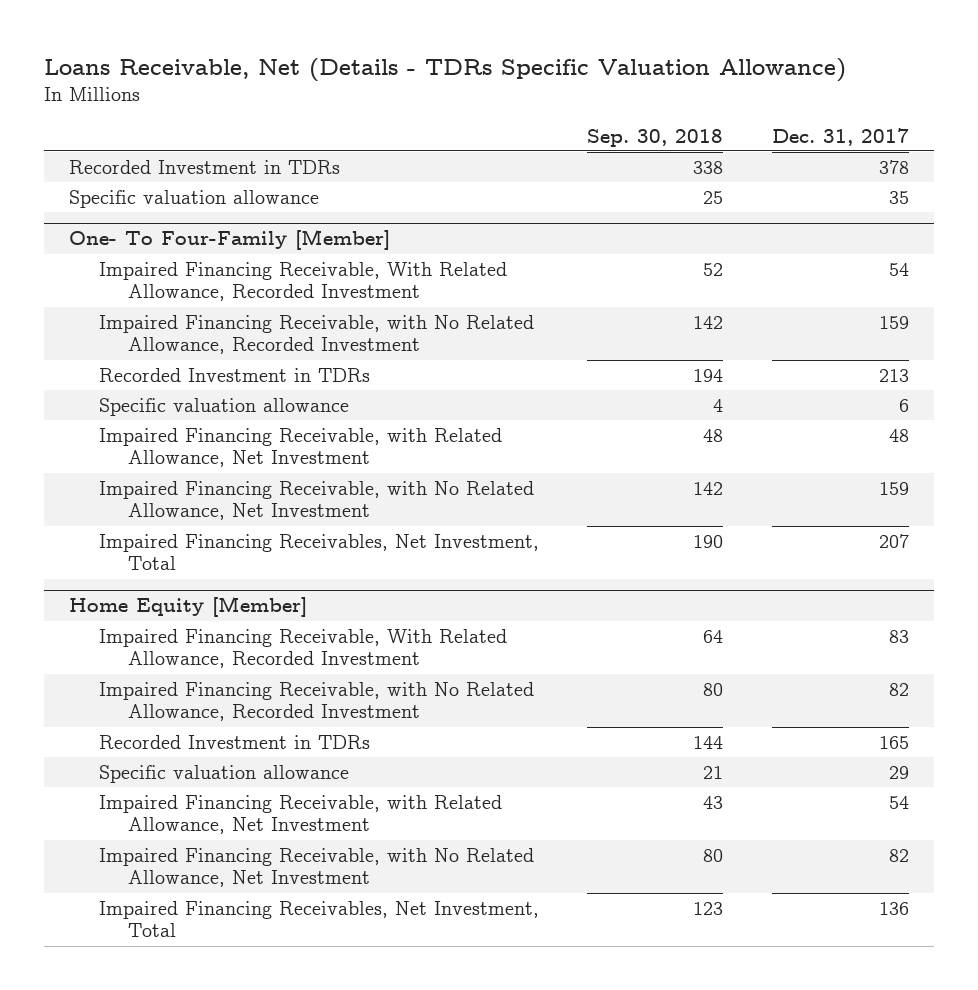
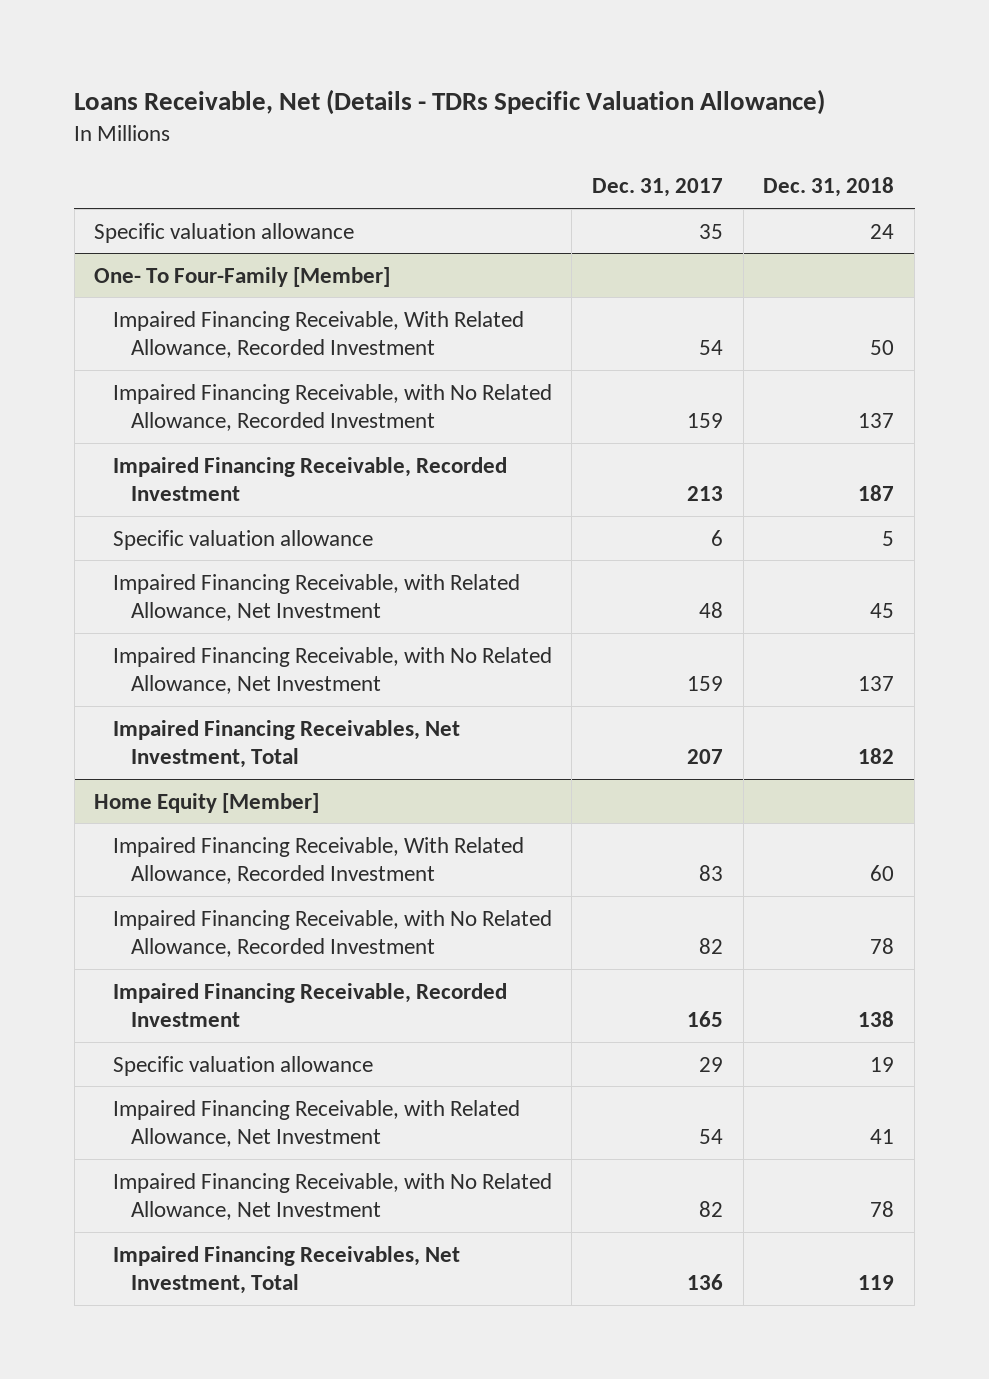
[587,128,724,147] Sep. 30, 2018 -> none
none -> [763,177,895,198] Dec. 31, 2018
[68,159,340,174] Recorded Investment in TDRs -> none
[98,367,370,382] Recorded Investment in TDRs -> [112,456,507,502] Impaired Financing Receivable, Recorded Investment
[98,734,370,749] Recorded Investment in TDRs -> [112,982,507,1028] Impaired Financing Receivable, Recorded Investment

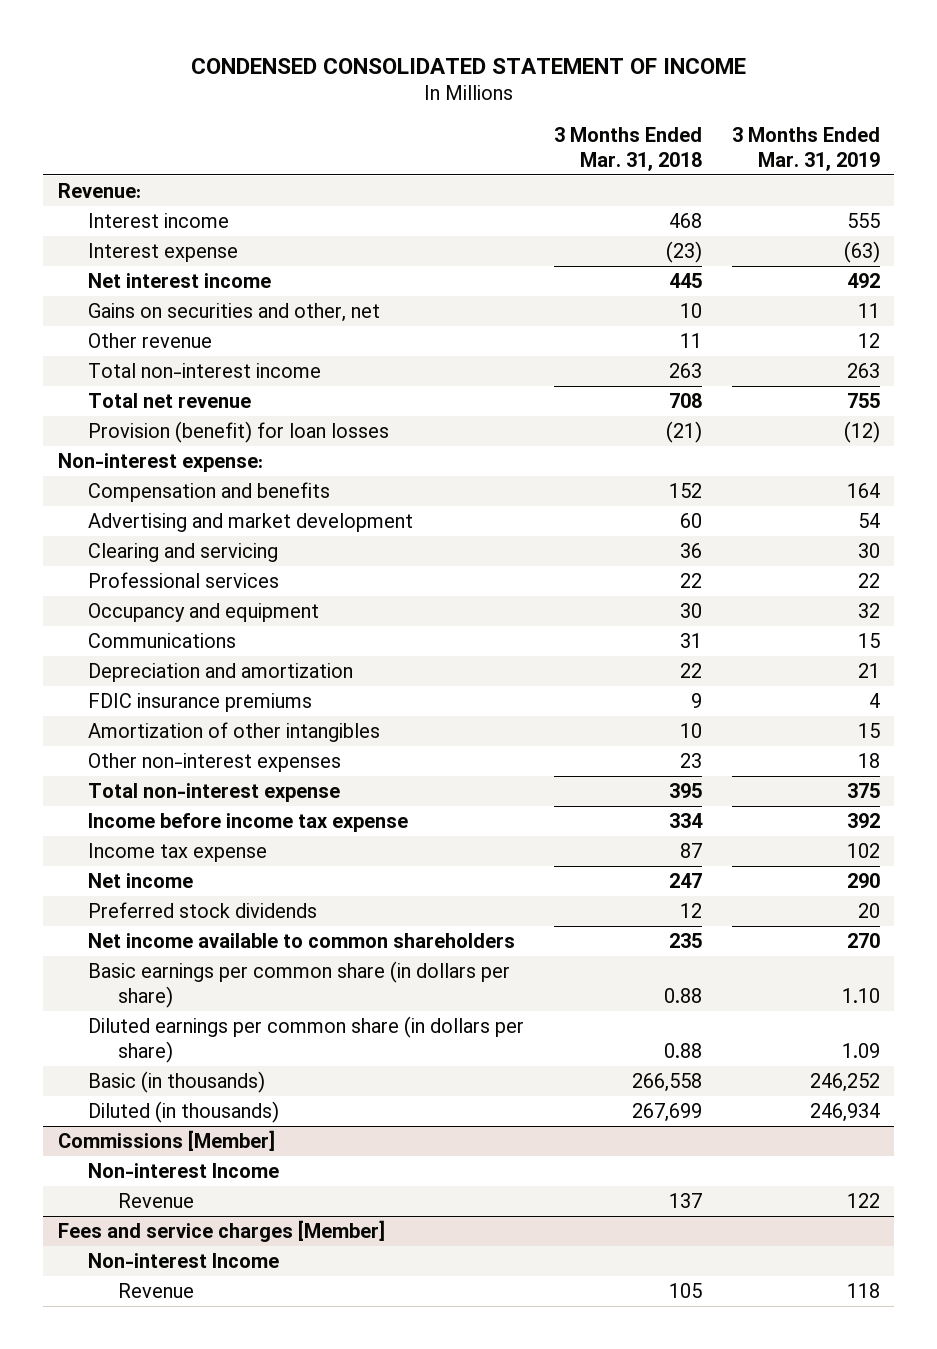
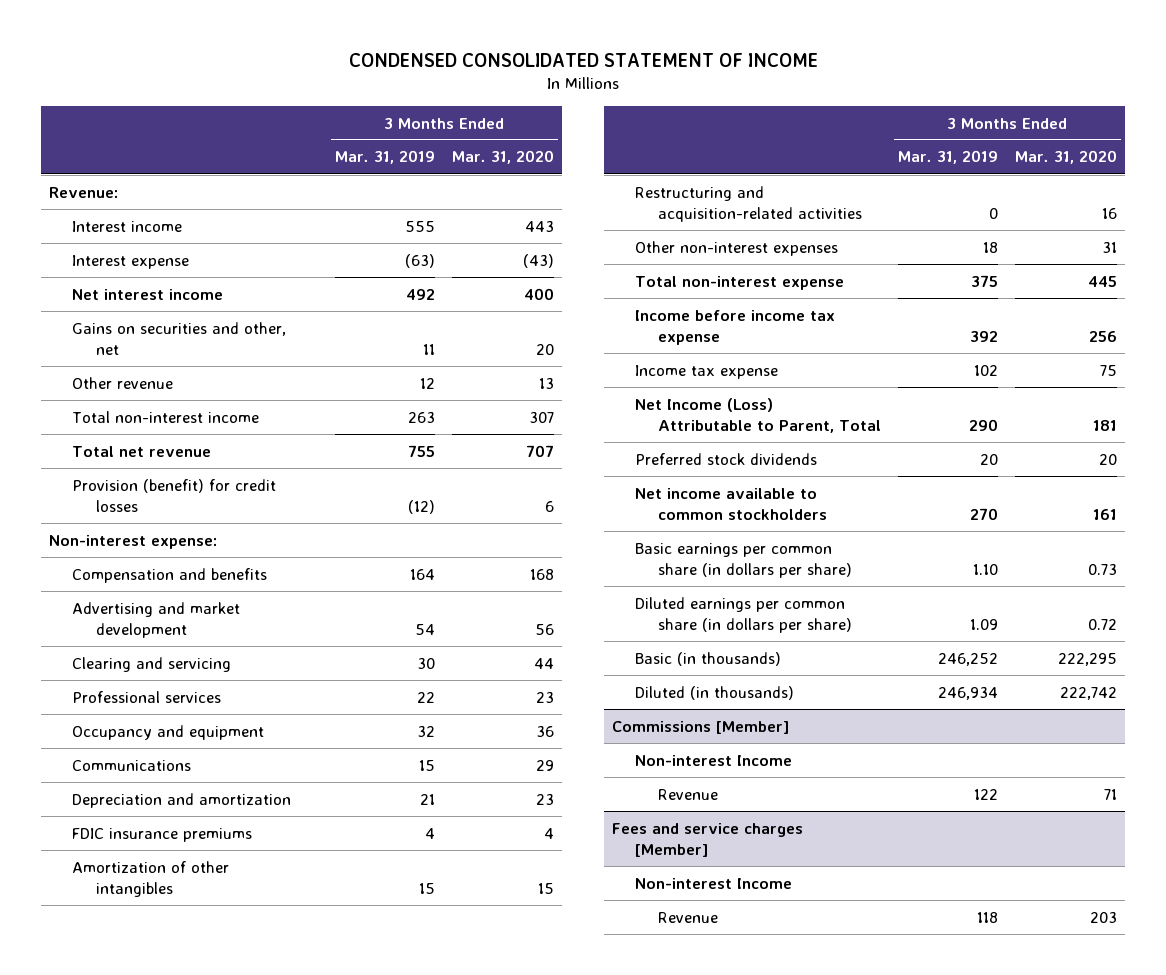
[553,126,702,171] 3 Months Ended Mar. 31, 2018 -> none
none -> [451,150,554,165] Mar. 31, 2020
[87,420,389,443] Provision (benefit) for loan losses -> [72,478,277,512] Provision (benefit) for credit losses
none -> [635,185,863,222] Restructuring and acquisition-related activities
[87,872,193,888] Net income -> [635,397,882,433] Net Income (Loss) Attributable to Parent, Total
[87,932,515,948] Net income available to common shareholders -> [635,487,828,520] Net income available to common stockholders

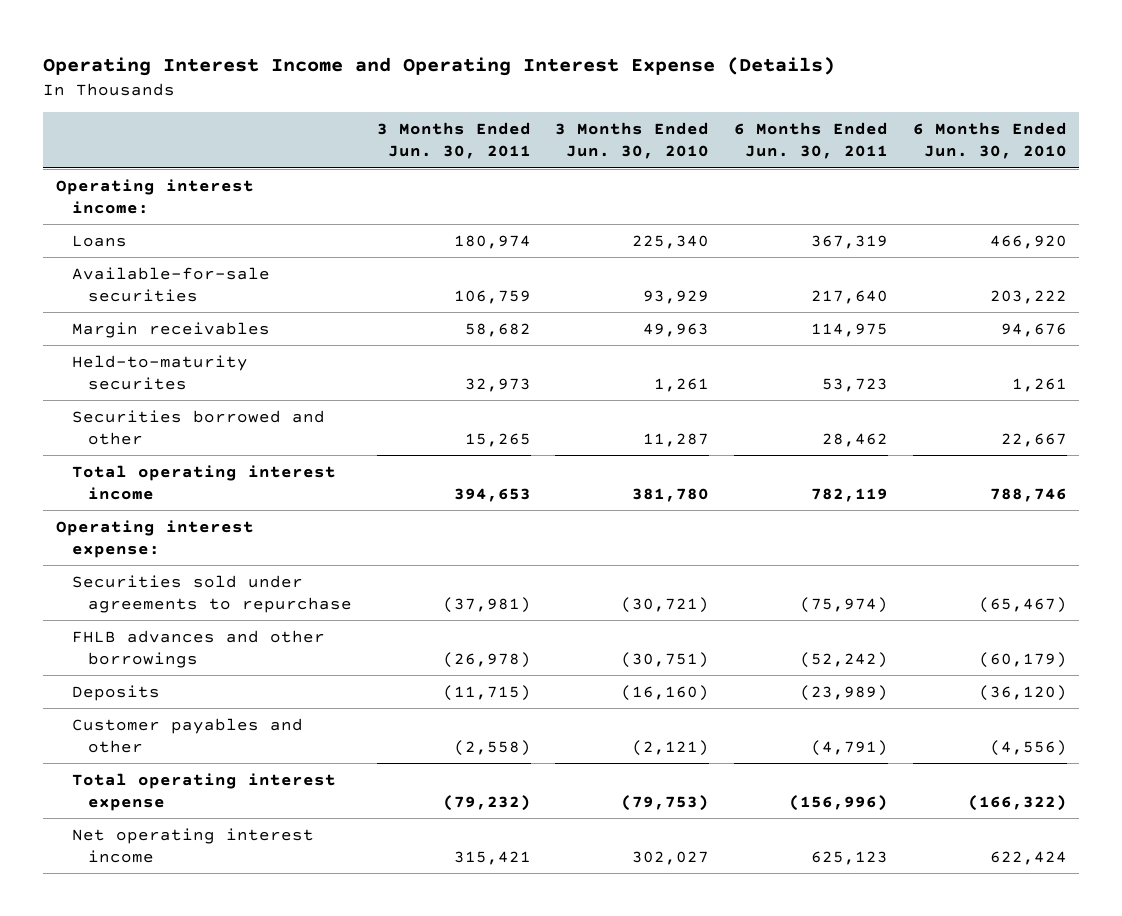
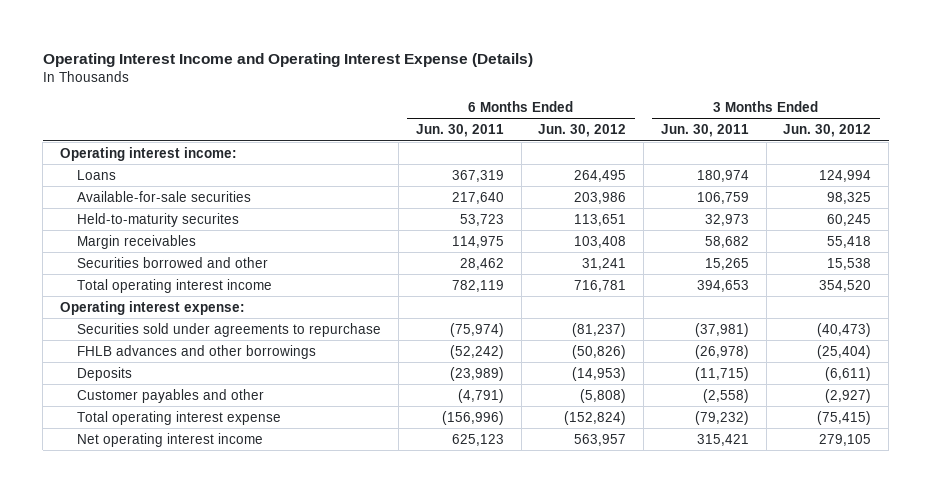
[555,122,710,160] 3 Months Ended Jun. 30, 2010 -> none
[912,122,1067,160] 6 Months Ended Jun. 30, 2010 -> none
none -> [538,123,627,137] Jun. 30, 2012
none -> [783,123,872,137] Jun. 30, 2012
[71,321,270,338] Margin receivables -> [77,234,197,249] Margin receivables

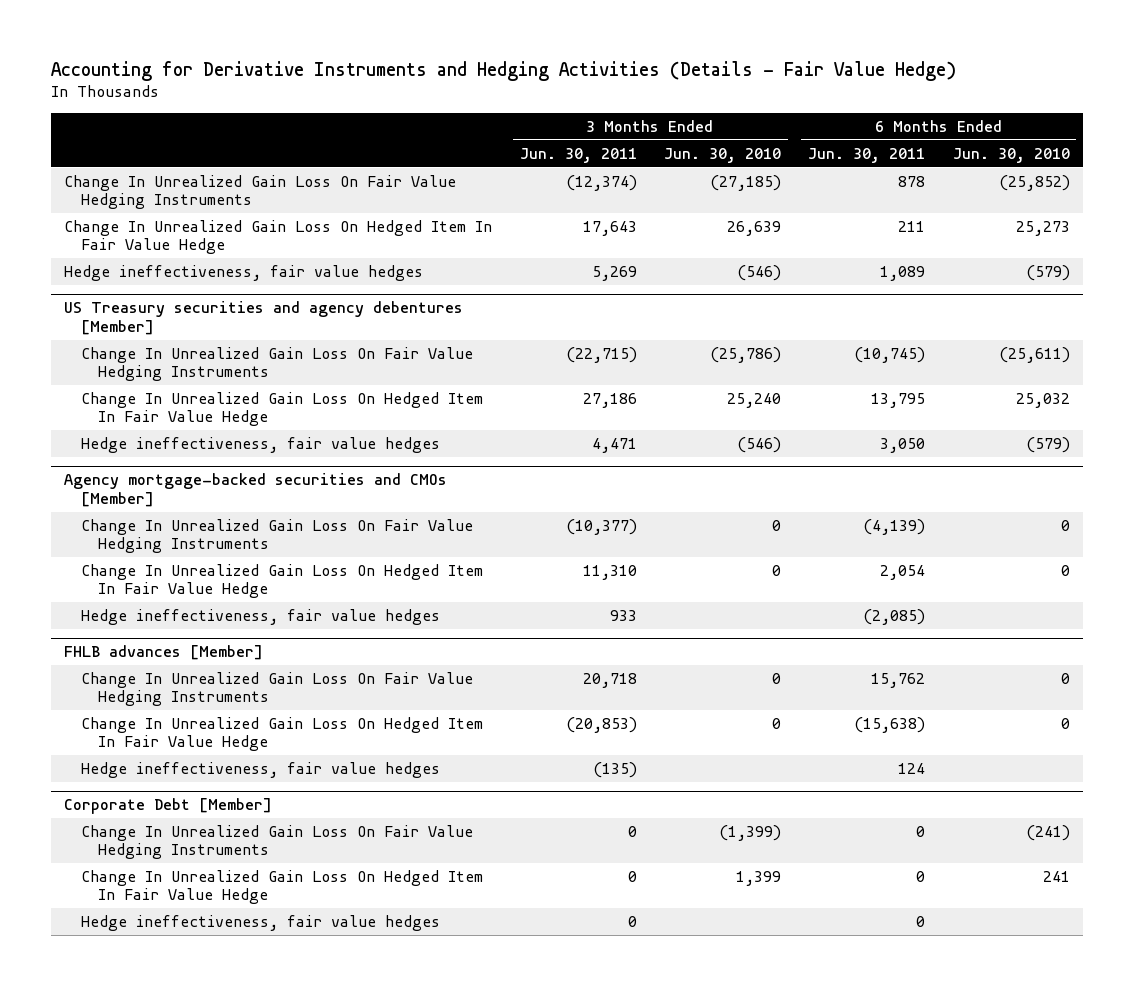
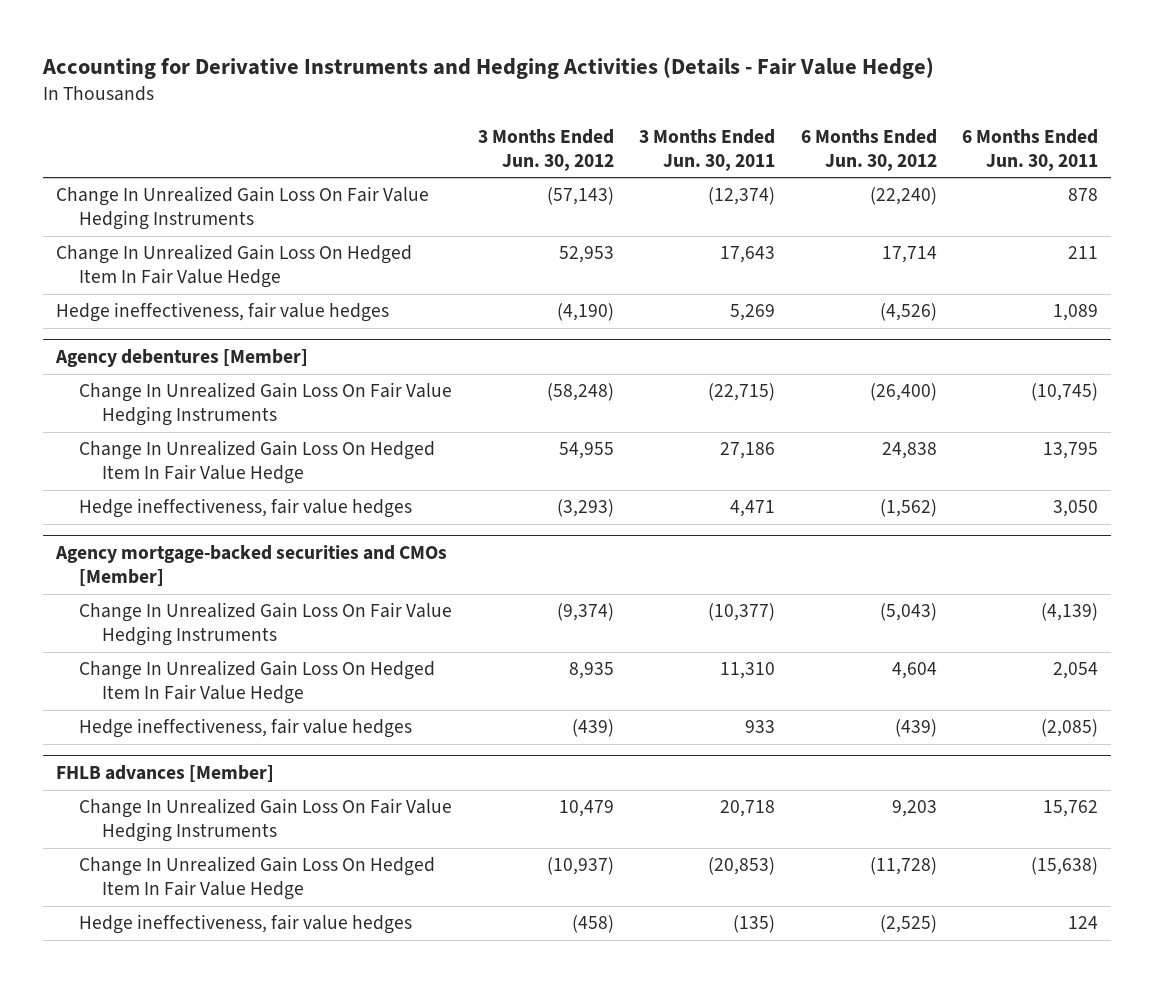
[663,147,781,163] Jun. 30, 2010 -> none
[952,147,1070,163] Jun. 30, 2010 -> none
none -> [477,128,614,171] 3 Months Ended Jun. 30, 2012
none -> [800,128,937,171] 6 Months Ended Jun. 30, 2012
[64,301,464,335] US Treasury securities and agency debentures [Member] -> none
none -> [55,349,309,368] Agency debentures [Member]
[64,798,273,815] Corporate Debt [Member] -> none
[80,824,473,860] Change In Unrealized Gain Loss On Fair Value Hedging Instruments -> none
[80,869,483,905] Change In Unrealized Gain Loss On Hedged Item In Fair Value Hedge -> none
[80,914,440,931] Hedge ineffectiveness, fair value hedges -> none

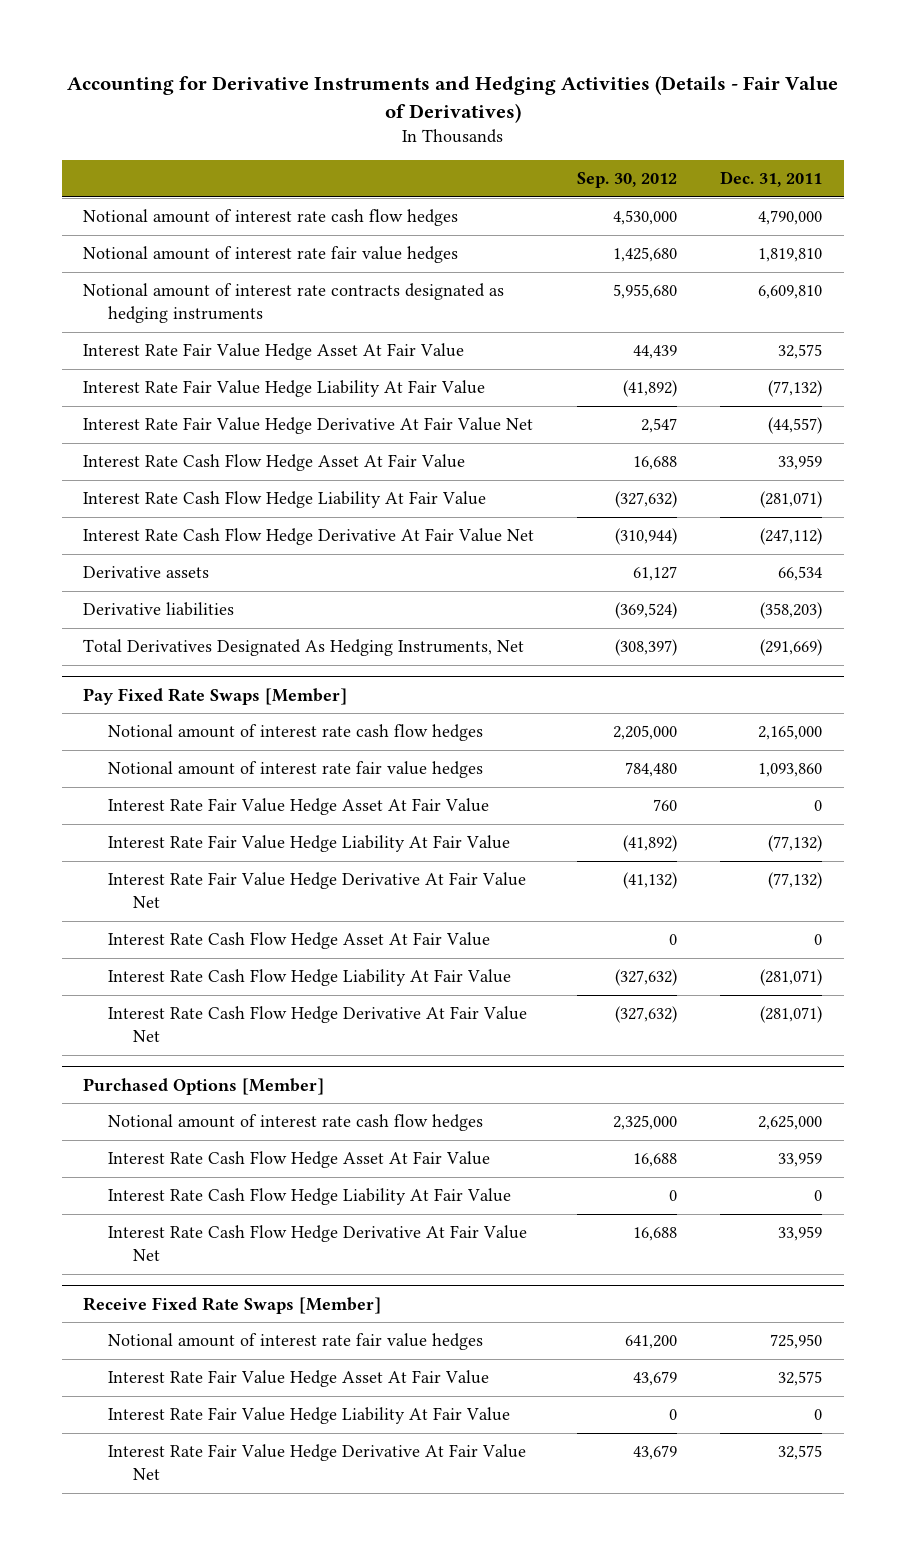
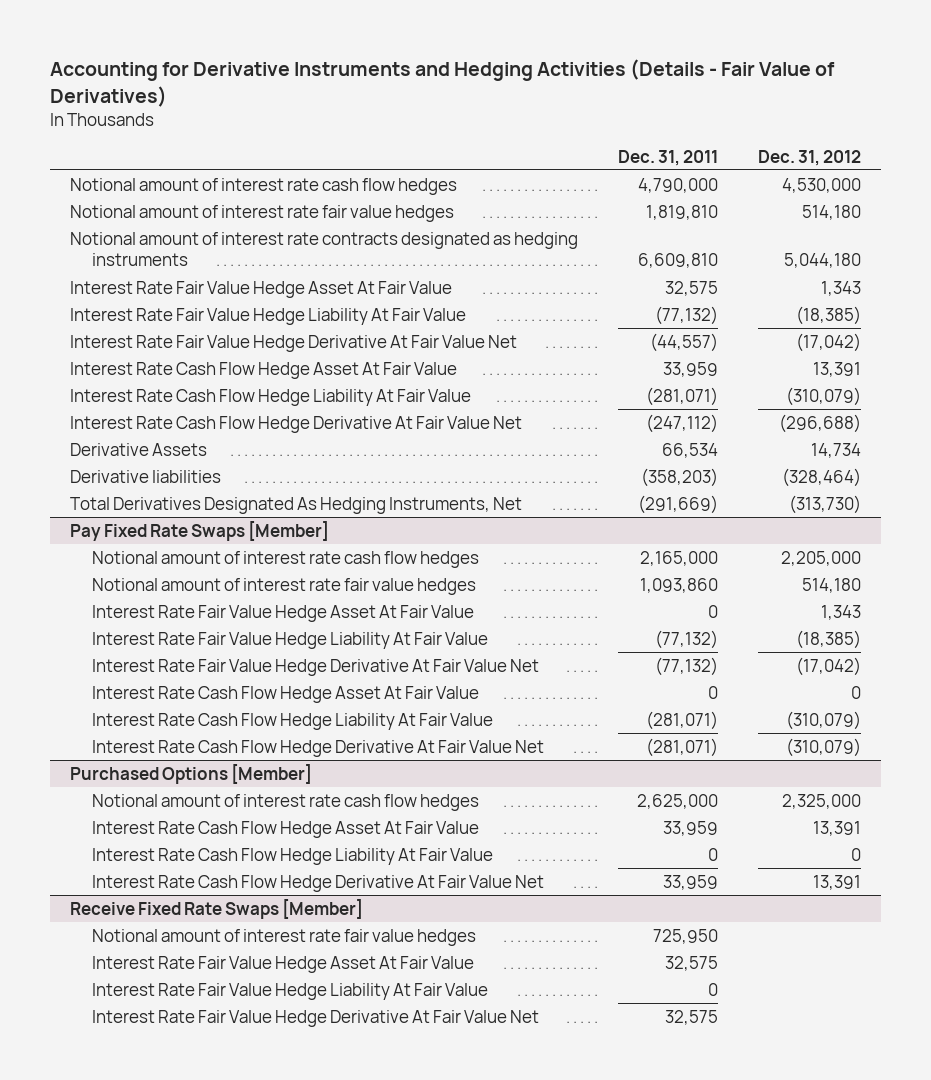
[577,172,678,189] Sep. 30, 2012 -> none
none -> [758,149,862,166] Dec. 31, 2012
[83,566,210,579] Derivative assets -> [69,442,207,456] Derivative Assets

